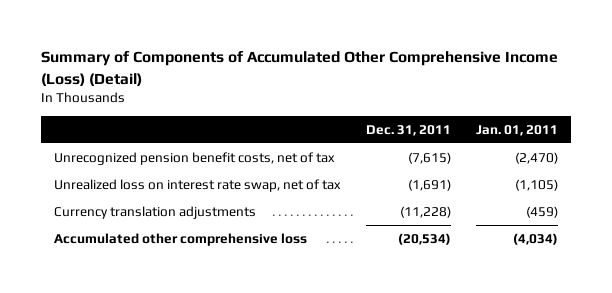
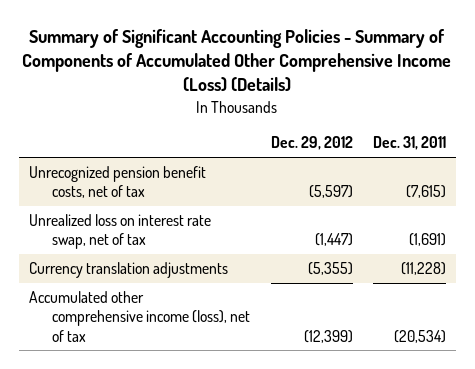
[41,51,559,86] Summary of Components of Accumulated Other Comprehensive Income (Loss) (Detail) -> [22,28,452,93] Summary of Significant Accounting Policies - Summary of Components of Accumulated Other Comprehensive Income (Loss) (Details)
[476,124,559,136] Jan. 01, 2011 -> none
none -> [270,136,353,151] Dec. 29, 2012
[54,233,308,247] Accumulated other comprehensive loss -> [28,291,251,342] Accumulated other comprehensive income (loss), net of tax

